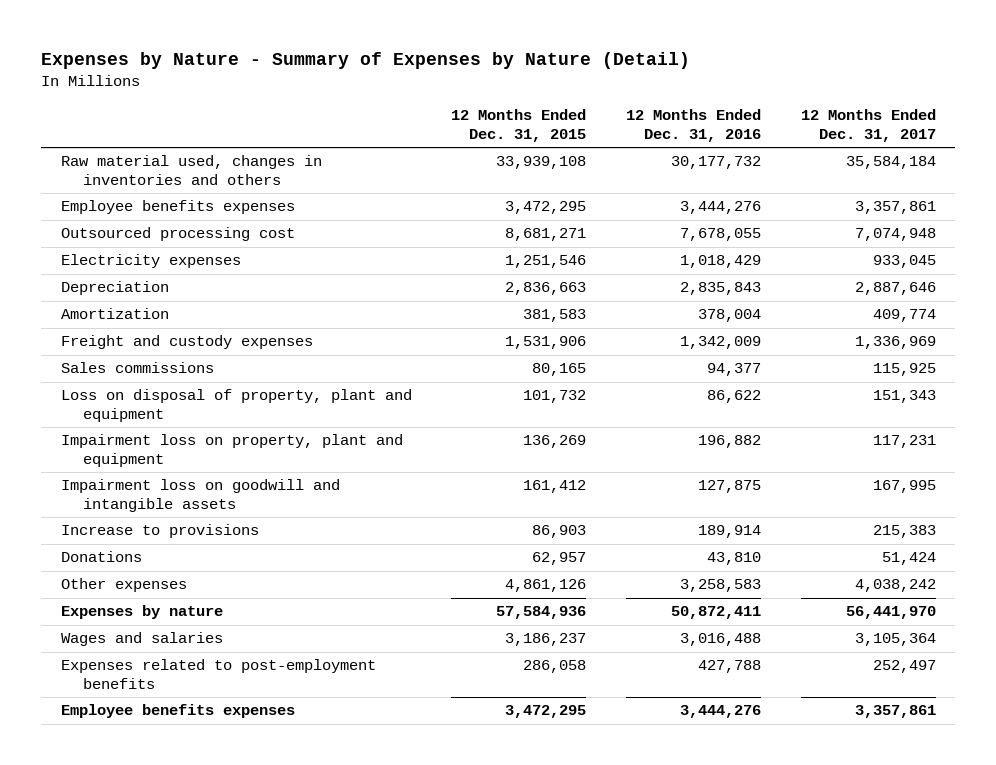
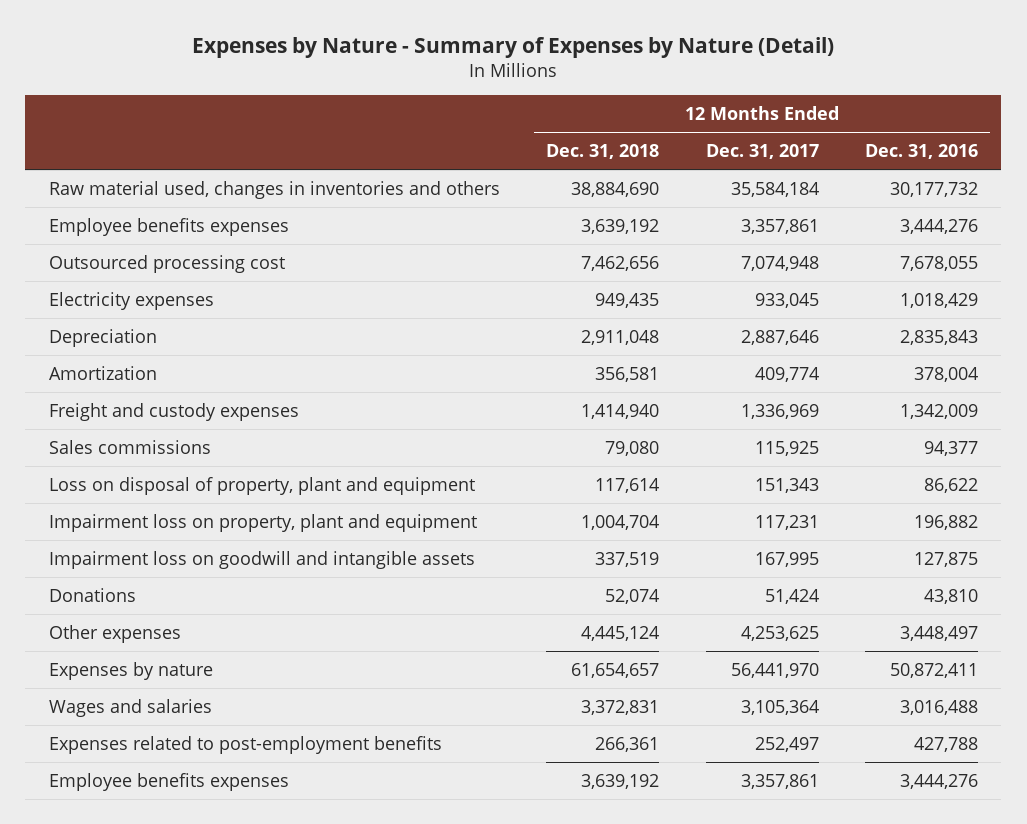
[451,109,587,142] 12 Months Ended Dec. 31, 2015 -> none
none -> [546,144,660,160] Dec. 31, 2018
[60,524,259,539] Increase to provisions -> none
[679,579,761,593] 3,258,583 -> [900,625,979,641] 3,448,497
[854,579,936,593] 4,038,242 -> [740,625,819,641] 4,253,625

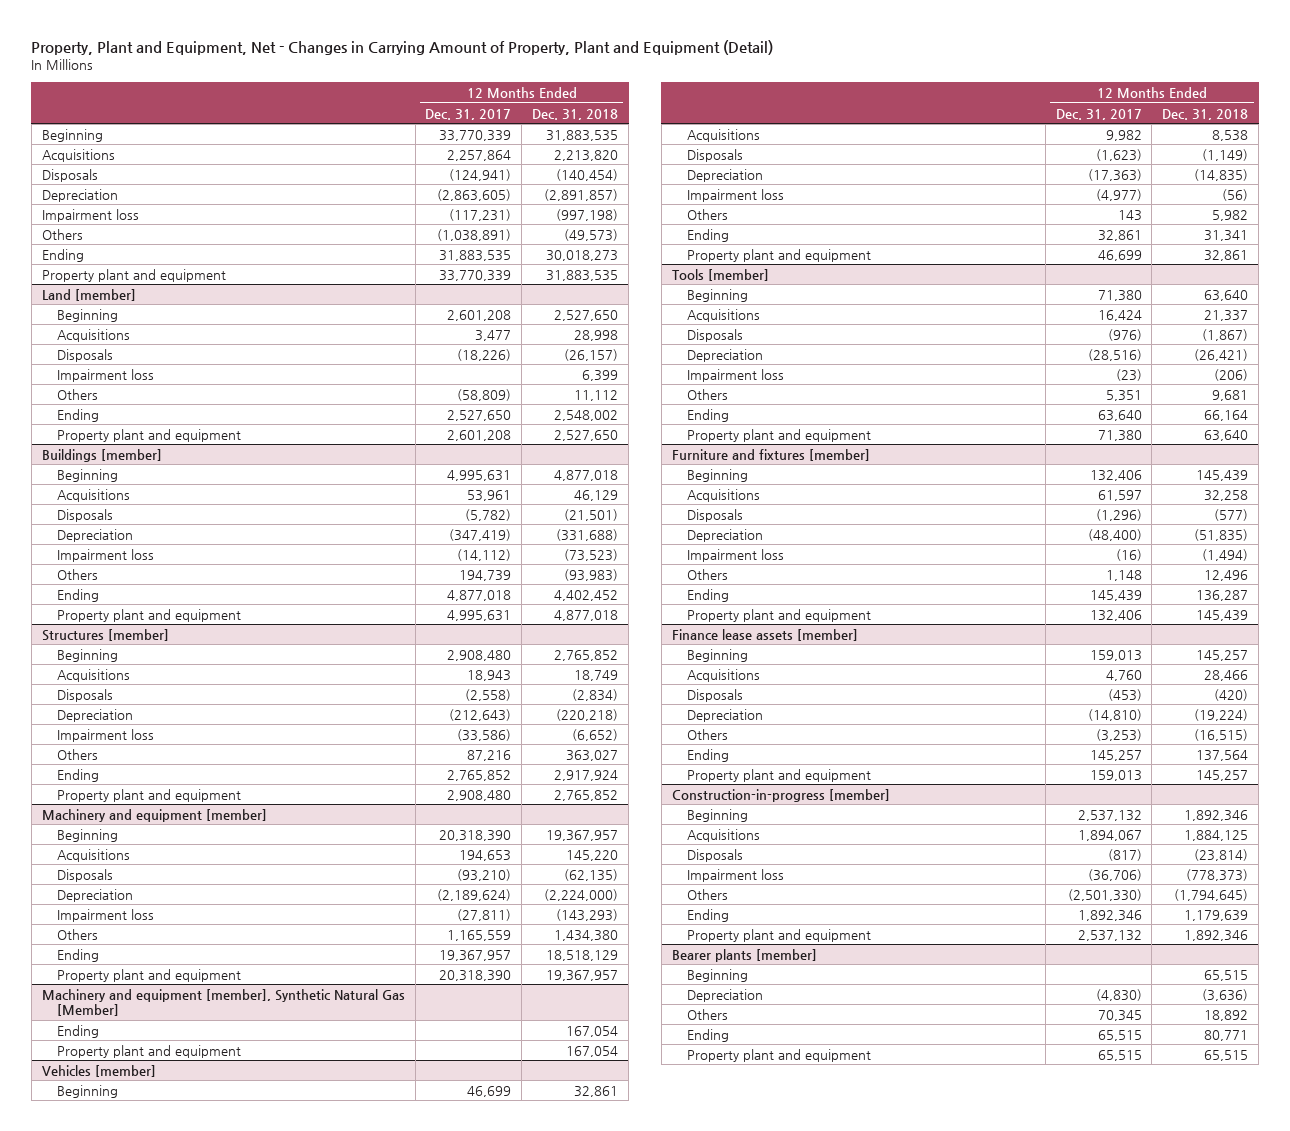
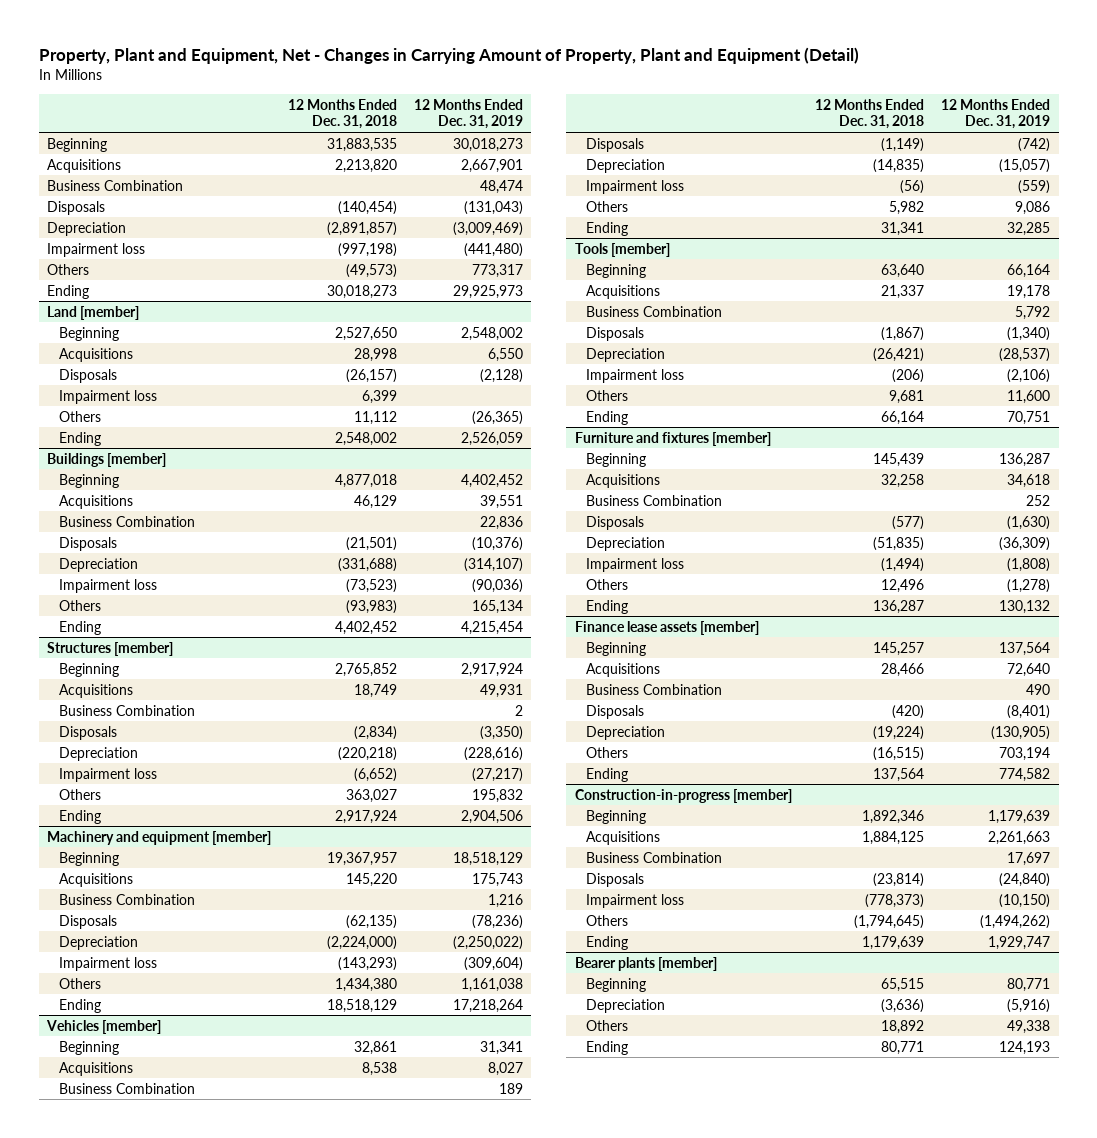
[425,108,512,120] Dec. 31, 2017 -> none
none -> [413,98,523,130] 12 Months Ended Dec. 31, 2019
none -> [46,179,183,191] Business Combination
[41,268,226,282] Property plant and equipment -> none
[56,428,241,442] Property plant and equipment -> none
none -> [58,515,195,527] Business Combination
[56,608,241,622] Property plant and equipment -> none
none -> [58,704,195,716] Business Combination
[56,788,241,802] Property plant and equipment -> none
none -> [58,893,195,905] Business Combination
[56,968,241,982] Property plant and equipment -> none
[41,988,405,1016] Machinery and equipment [member], Synthetic Natural Gas [Member] -> none
[56,1024,99,1038] Ending -> none
[56,1044,241,1058] Property plant and equipment -> none
none -> [58,1082,195,1094] Business Combination
[686,248,871,262] Property plant and equipment -> none
none -> [586,305,723,317] Business Combination
[686,428,871,442] Property plant and equipment -> none
none -> [586,494,723,506] Business Combination
[686,608,871,622] Property plant and equipment -> none
none -> [586,683,723,695] Business Combination
[686,768,871,782] Property plant and equipment -> none
none -> [586,851,723,863] Business Combination
[686,928,871,942] Property plant and equipment -> none
[686,1048,871,1062] Property plant and equipment -> none

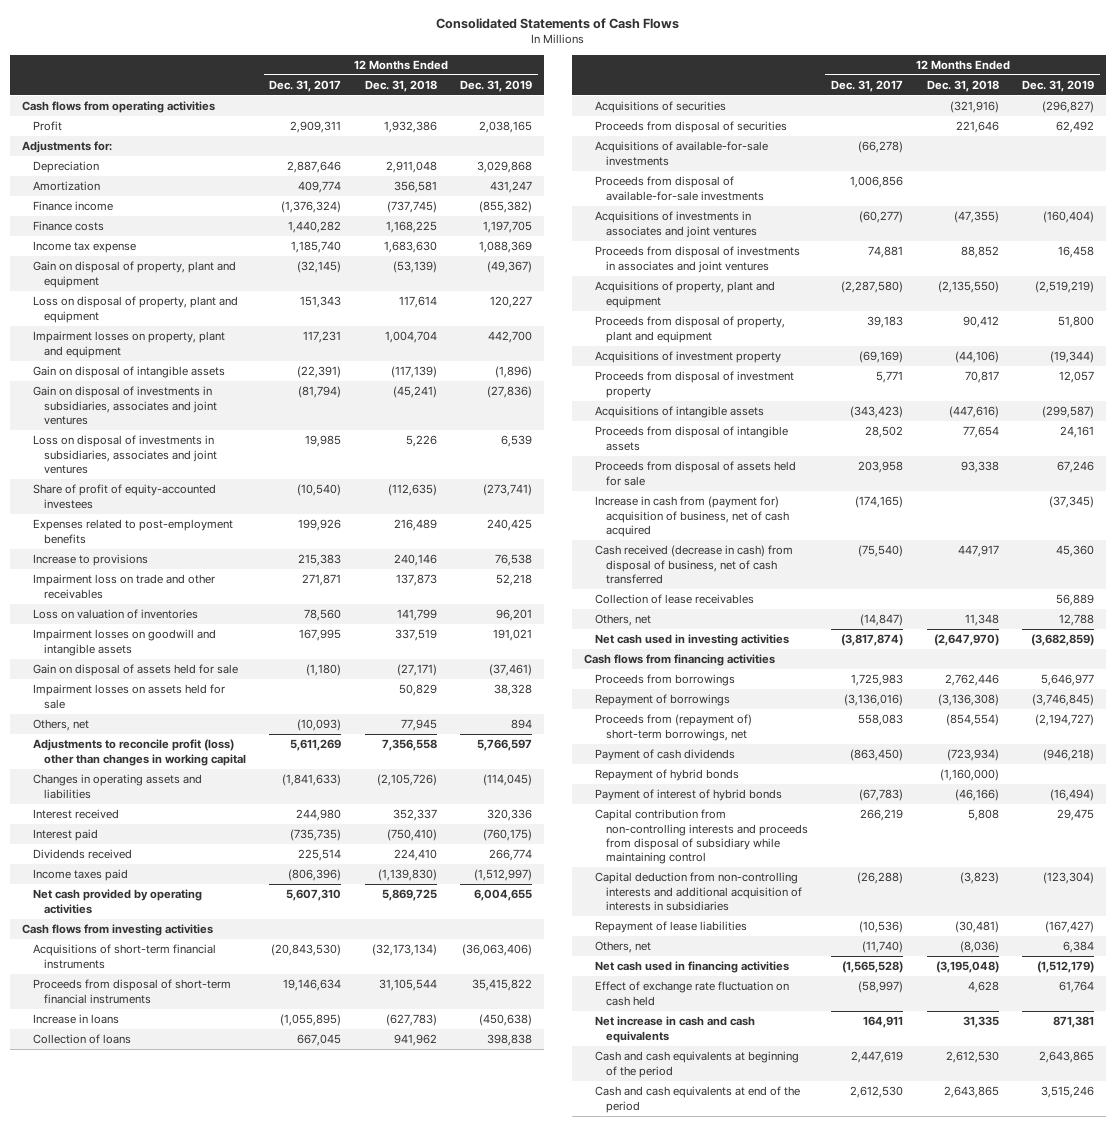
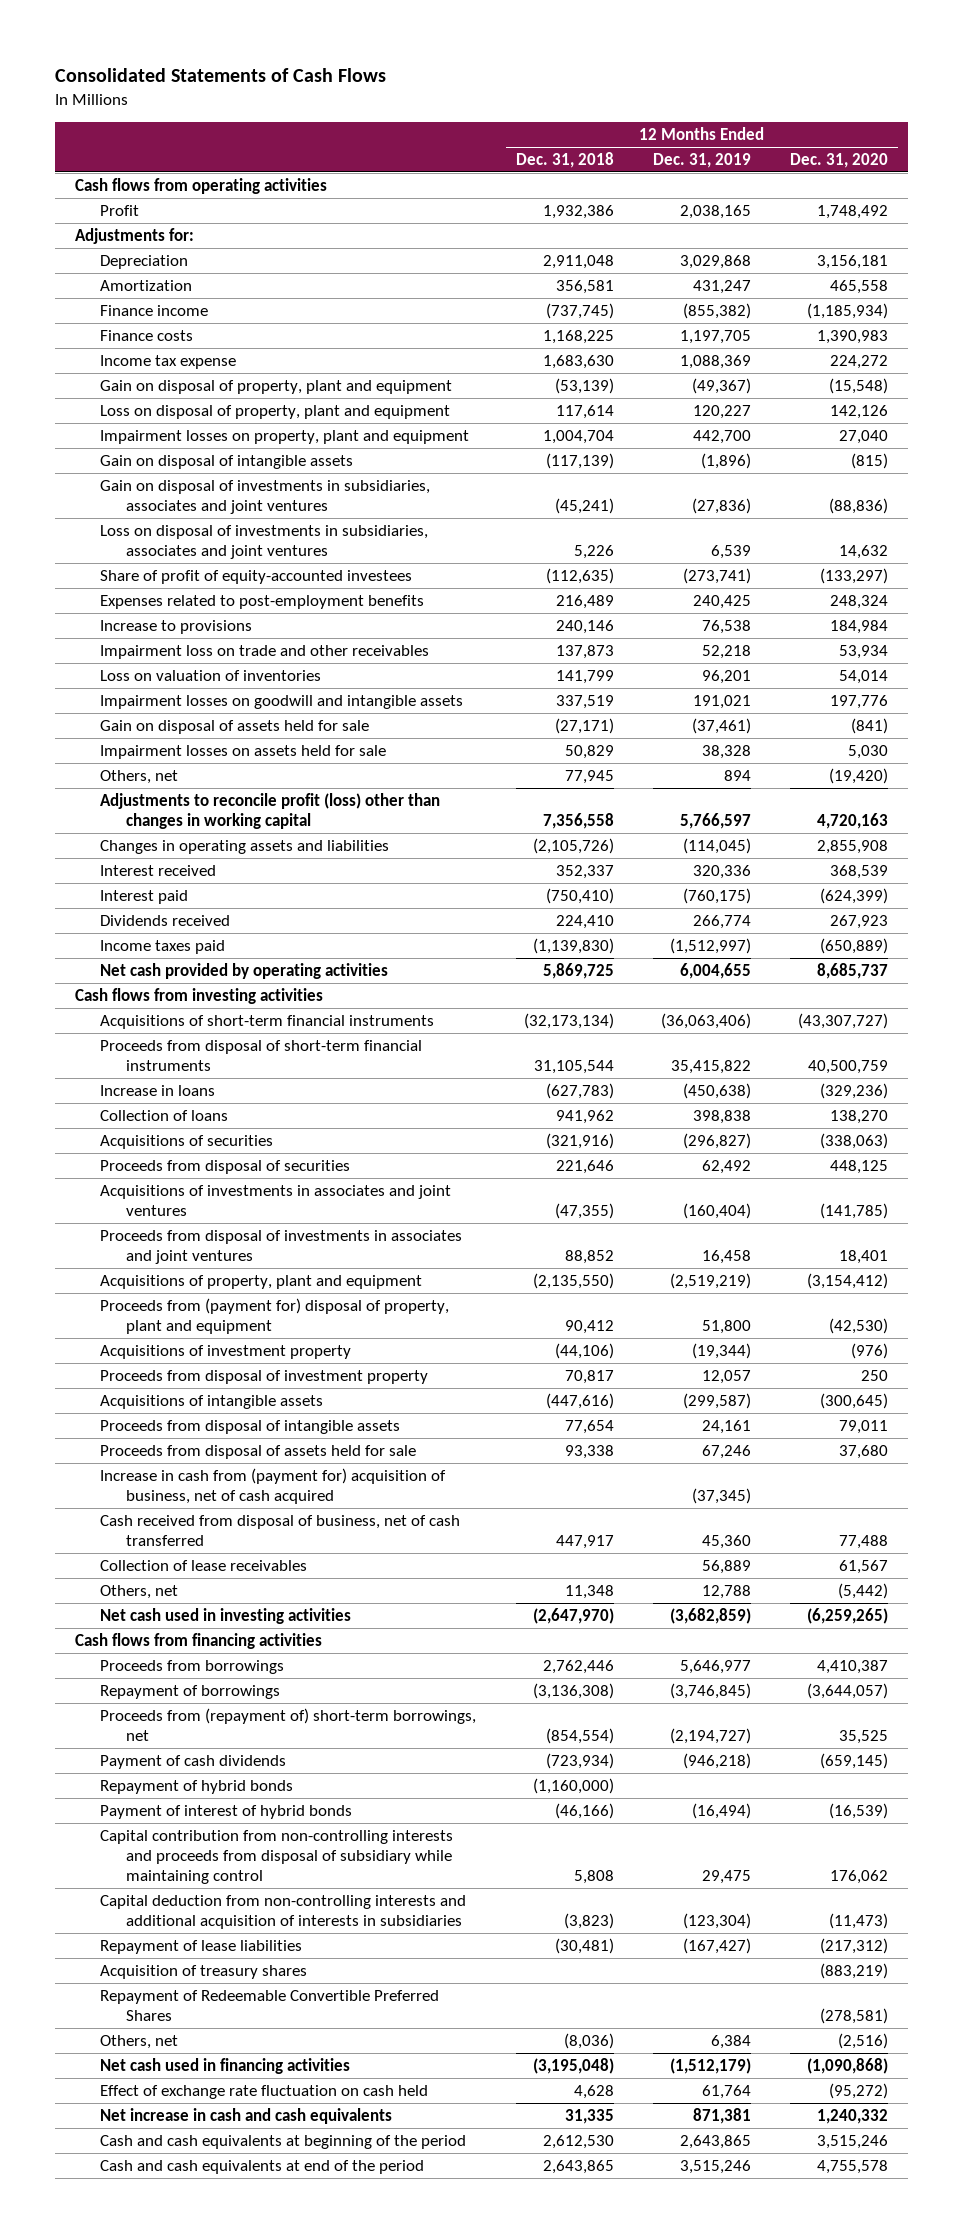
[269,79,342,92] Dec. 31, 2017 -> none
none -> [790,153,889,169] Dec. 31, 2020
[594,141,768,166] Acquisitions of available-for-sale investments -> none
[594,176,764,201] Proceeds from disposal of available-for-sale investments -> none
[594,316,785,343] Proceeds from disposal of property, plant and equipment -> [100,1297,450,1335] Proceeds from (payment for) disposal of property, plant and equipment
[594,545,793,584] Cash received (decrease in cash) from disposal of business, net of cash transferred -> [100,1514,461,1547] Cash received from disposal of business, net of cash transferred
none -> [100,1964,308,1979] Acquisition of treasury shares
none -> [100,1989,440,2022] Repayment of Redeemable Convertible Preferred Shares

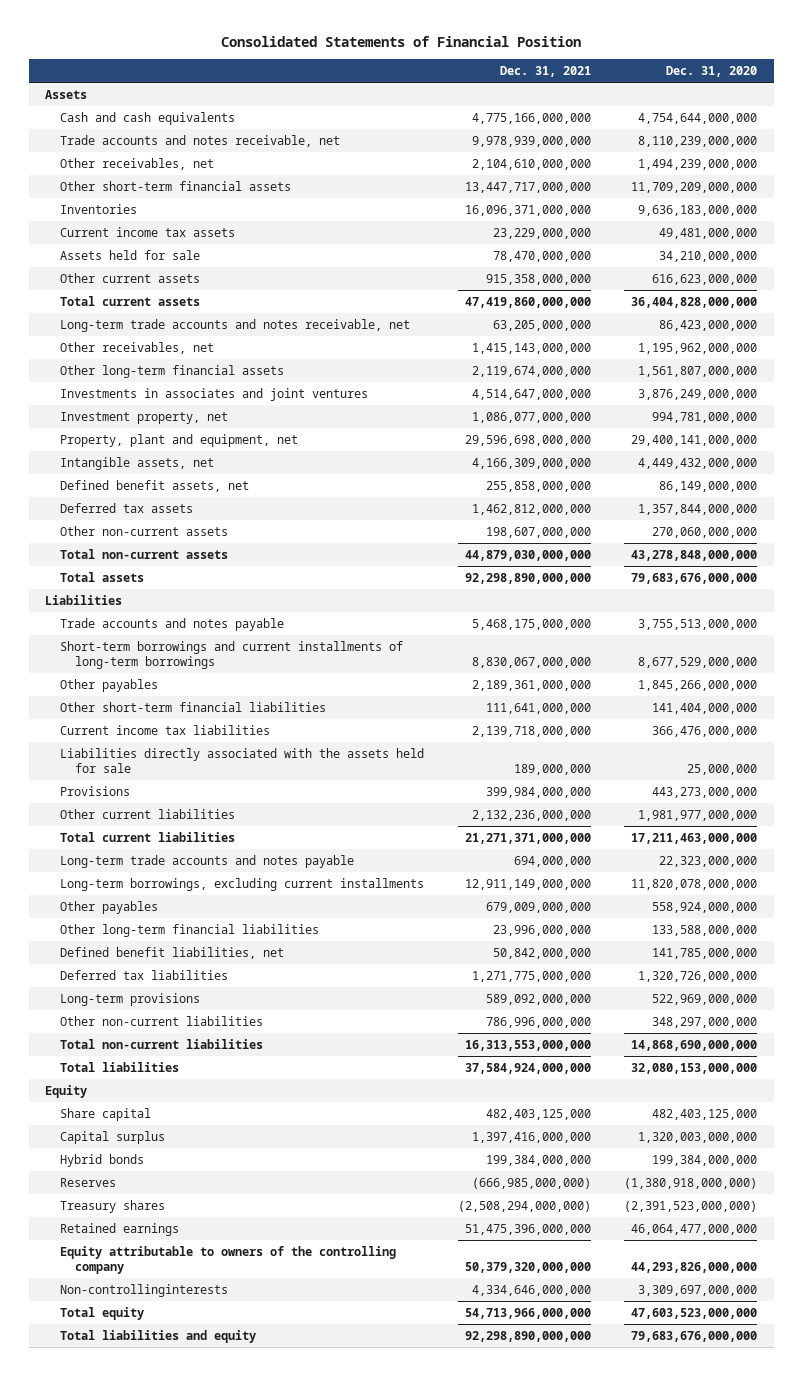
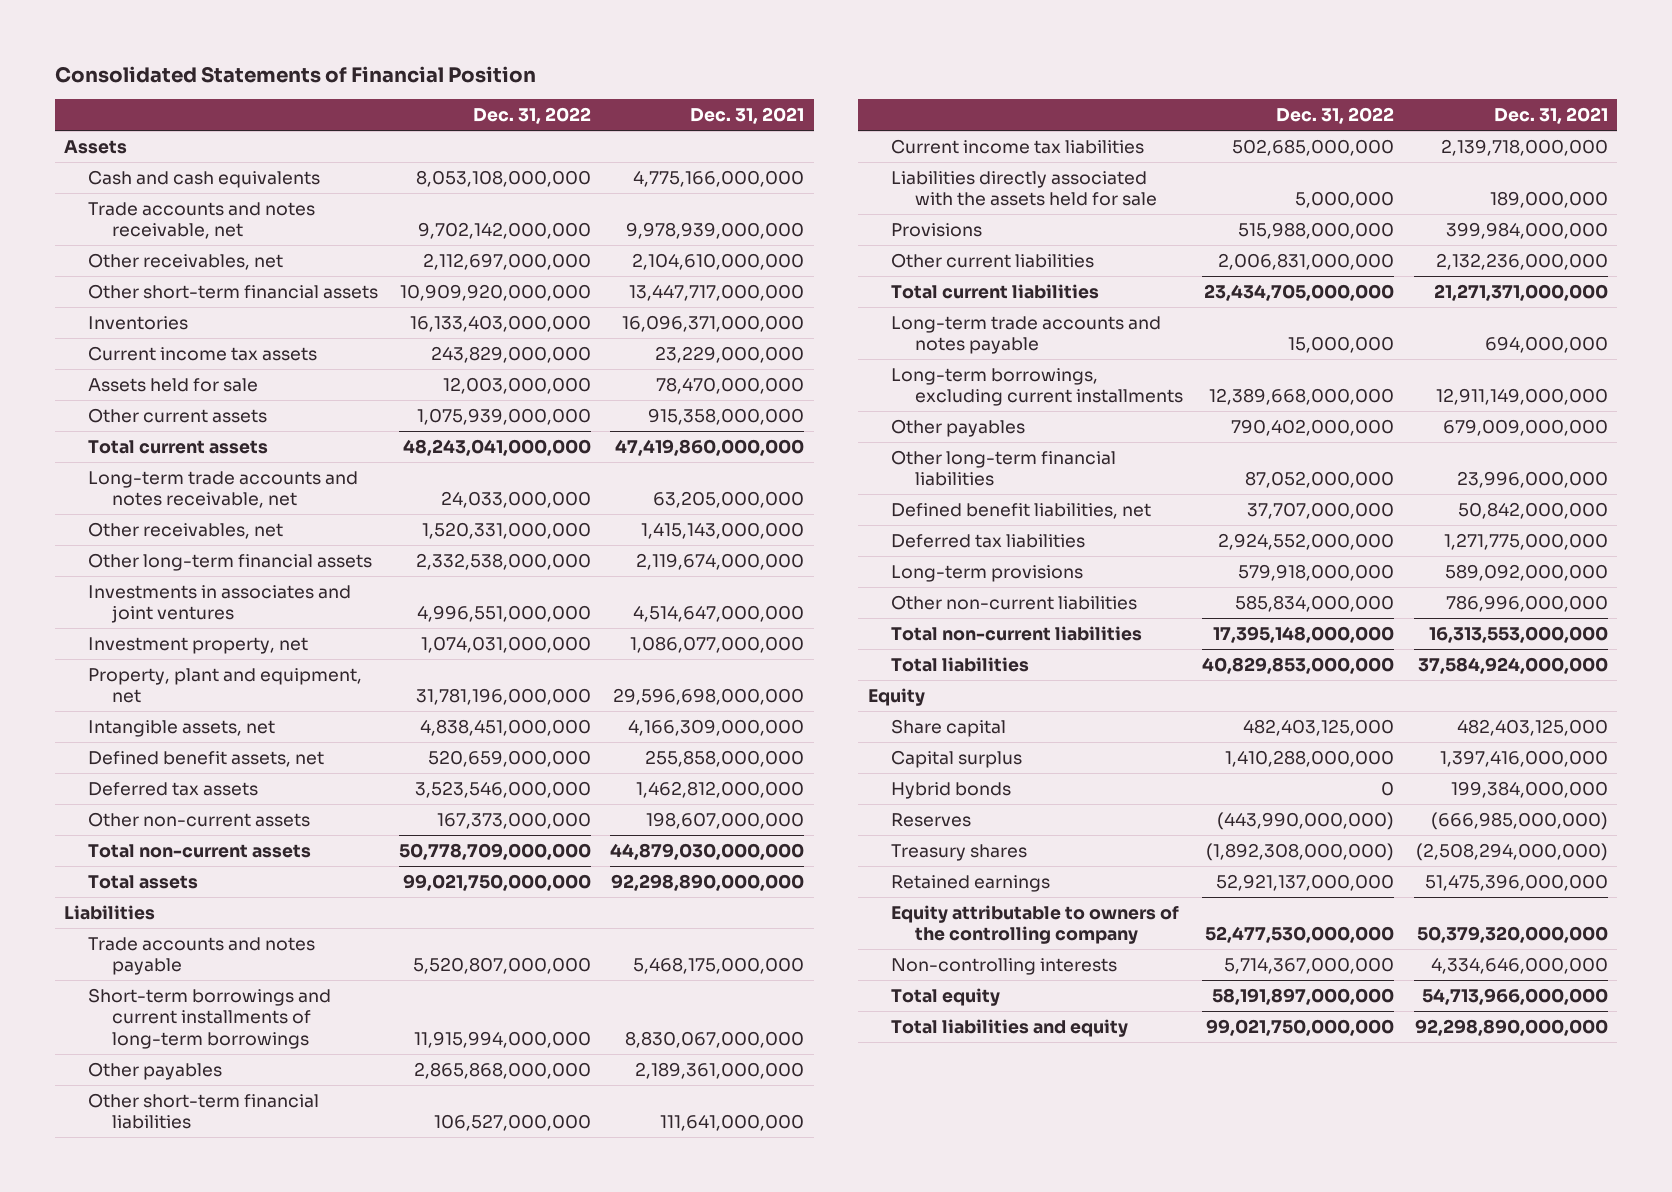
[666,66,758,78] Dec. 31, 2020 -> none
none -> [473,107,592,125] Dec. 31, 2022
[60,1283,229,1297] Non-controllinginterests -> [891,957,1118,975] Non-controlling interests

